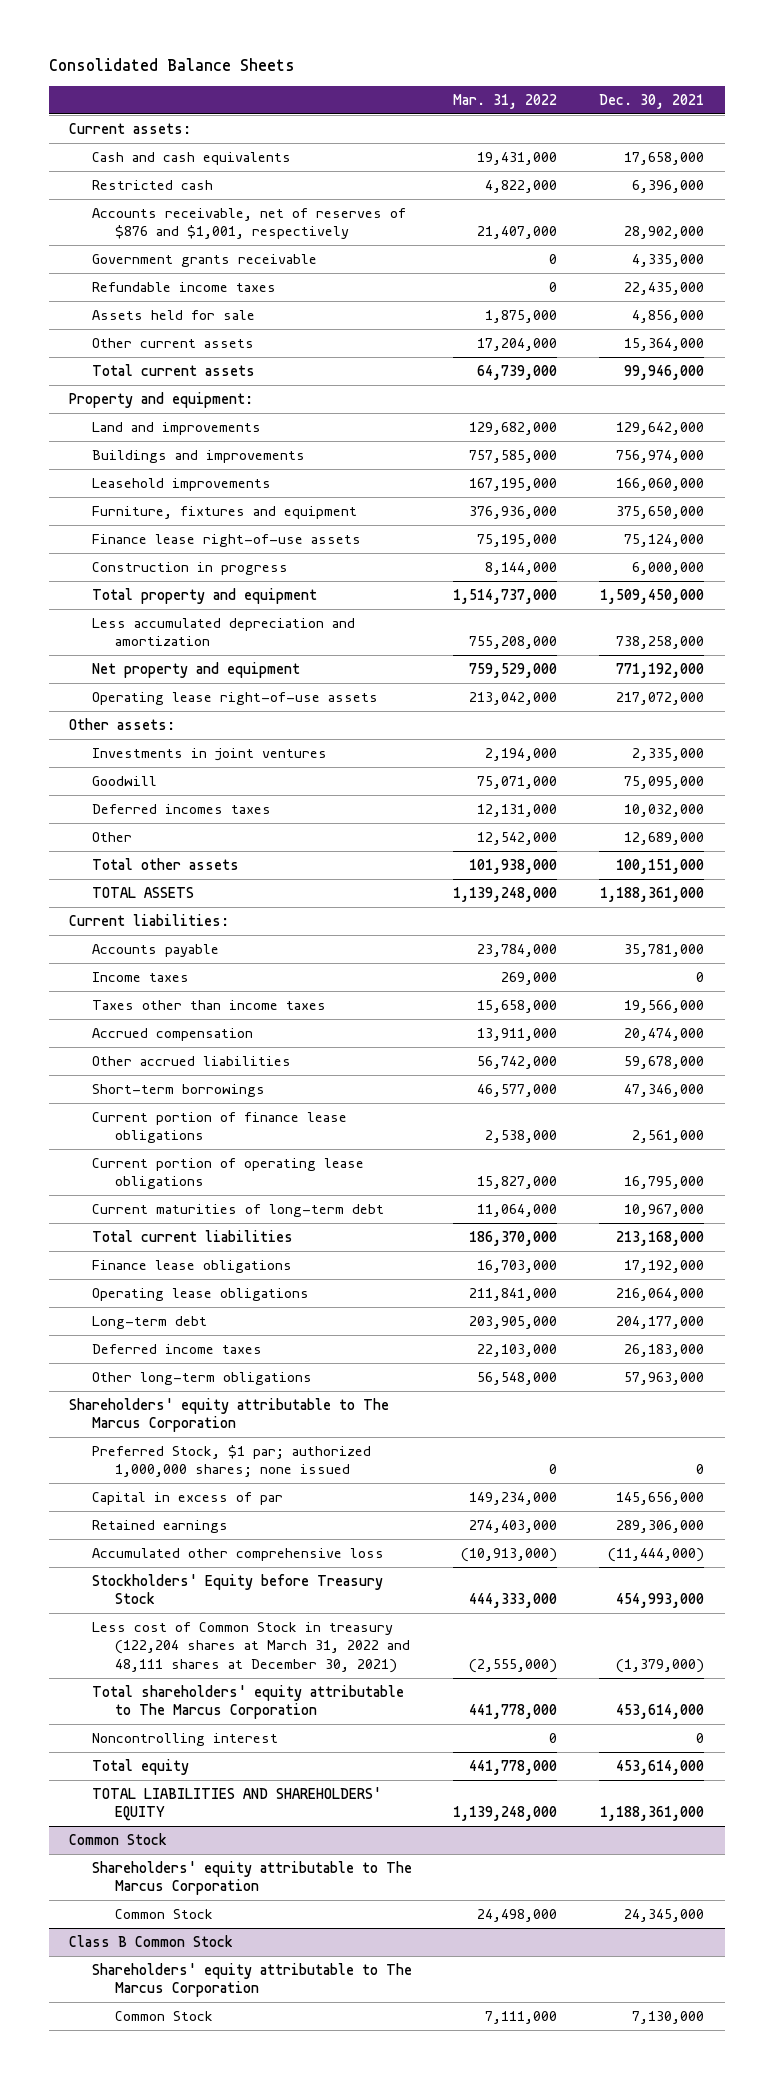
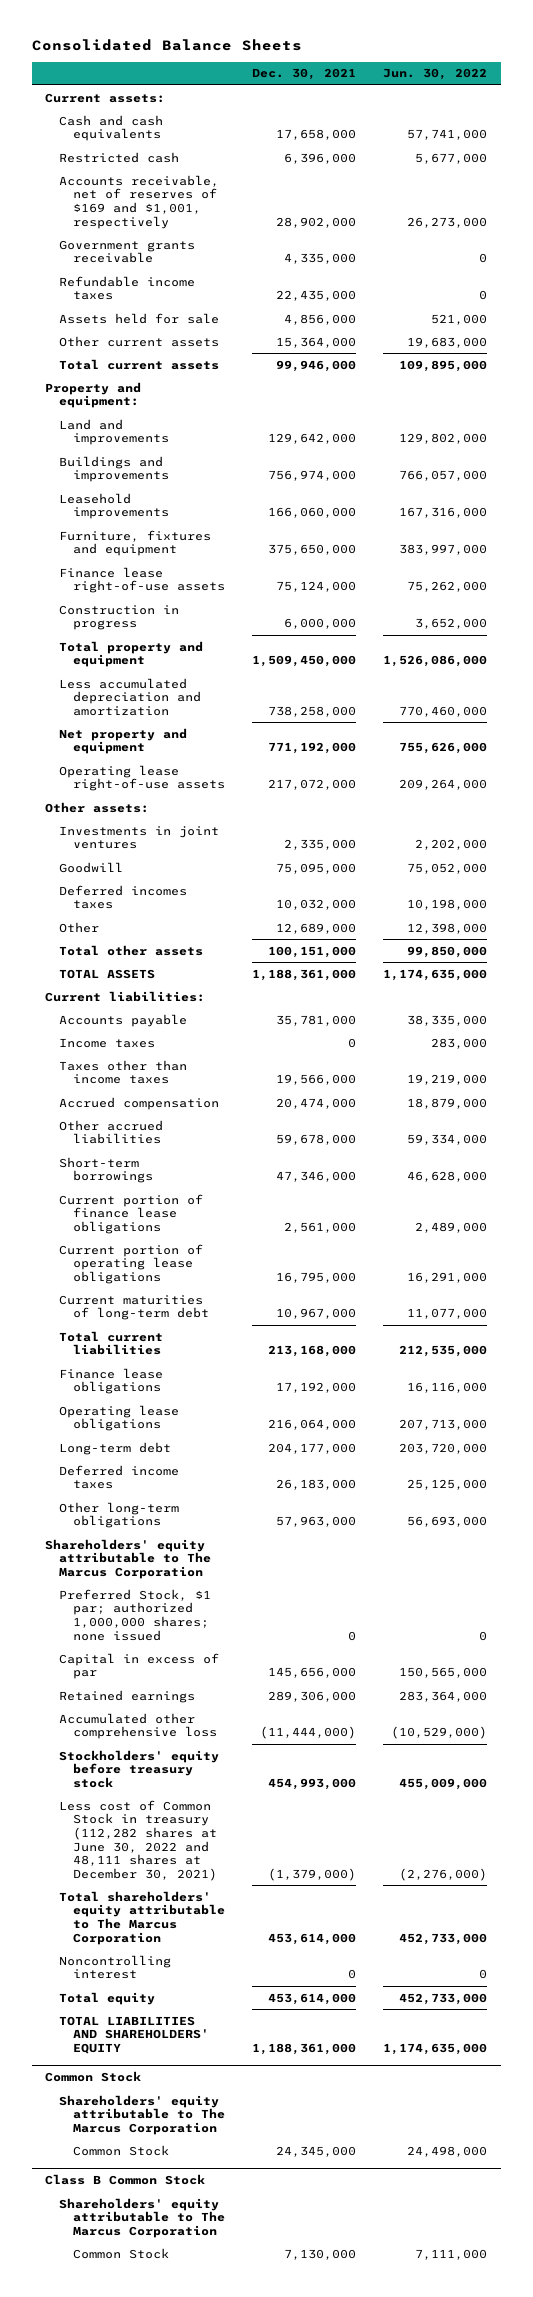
[453,93,558,109] Mar. 31, 2022 -> none
none -> [383,68,488,81] Jun. 30, 2022
[92,208,407,240] Accounts receivable, net of reserves of $876 and $1,001, respectively -> [59,174,220,229] Accounts receivable, net of reserves of $169 and $1,001, respectively
[92,1574,384,1605] Stockholders' Equity before Treasury Stock -> [59,1749,220,1788] Stockholders' equity before treasury stock
[92,1622,410,1673] Less cost of Common Stock in treasury (122,204 shares at March 31, 2022 and 48,111 shares at December 30, 2021) -> [59,1799,217,1881] Less cost of Common Stock in treasury (112,282 shares at June 30, 2022 and 48,111 shares at December 30, 2021)

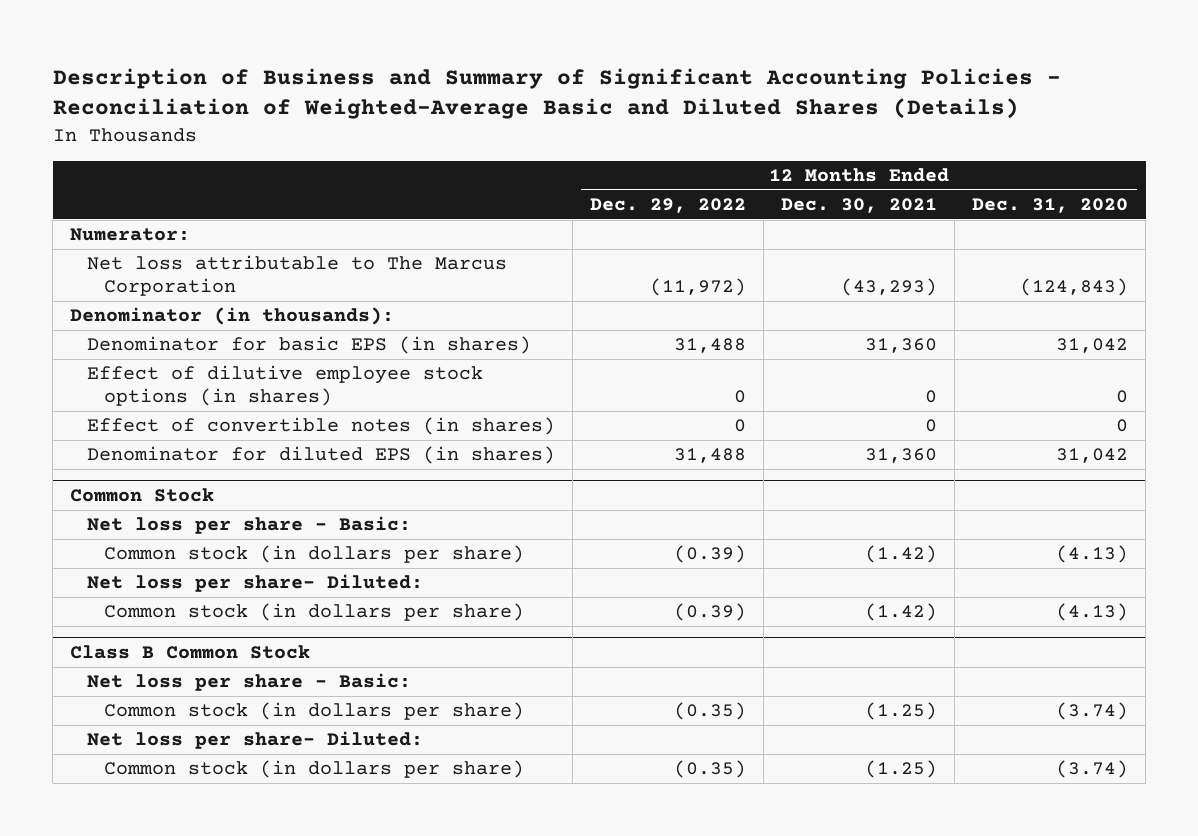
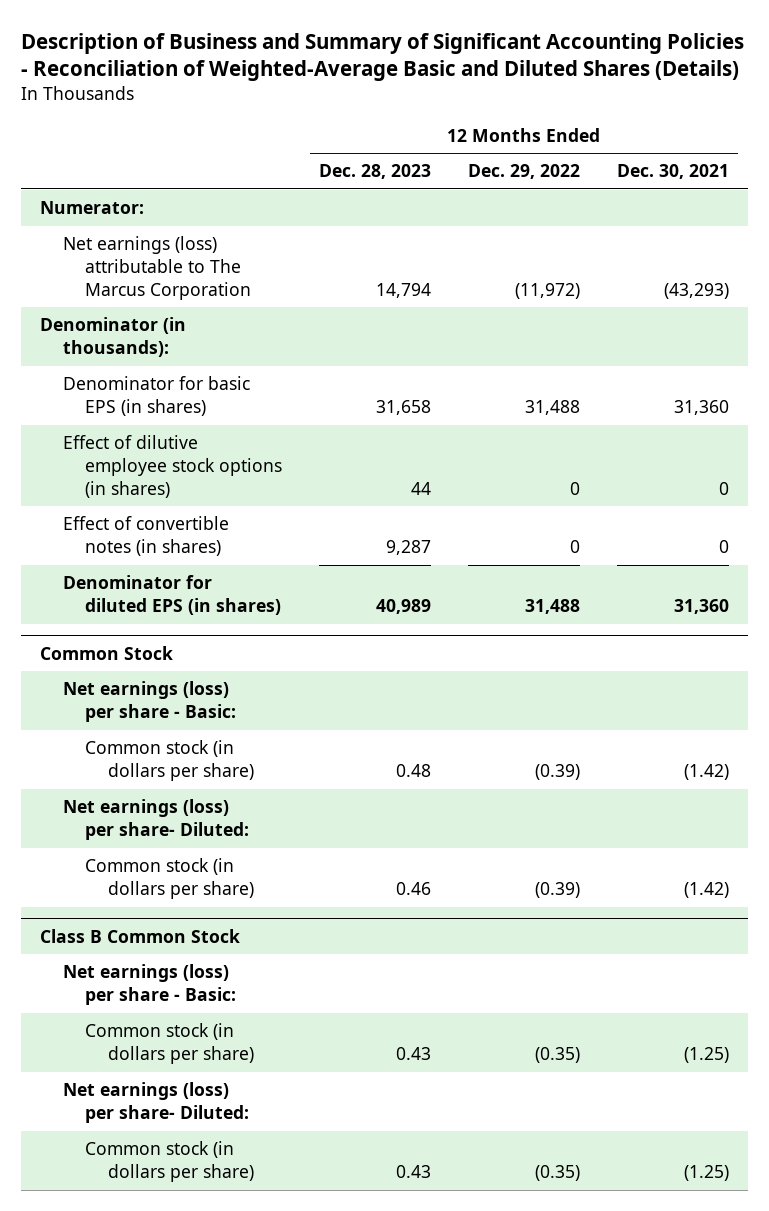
[972,198,1129,214] Dec. 31, 2020 -> none
none -> [319,164,432,180] Dec. 28, 2023
[87,255,508,297] Net loss attributable to The Marcus Corporation -> [62,236,252,300] Net earnings (loss) attributable to The Marcus Corporation
[87,516,412,535] Net loss per share - Basic: -> [62,681,237,723] Net earnings (loss) per share - Basic:
[87,574,424,593] Net loss per share- Diluted: -> [62,799,250,841] Net earnings (loss) per share- Diluted:
[87,673,412,692] Net loss per share - Basic: -> [62,964,237,1006] Net earnings (loss) per share - Basic:
[87,731,424,750] Net loss per share- Diluted: -> [62,1082,250,1124] Net earnings (loss) per share- Diluted:

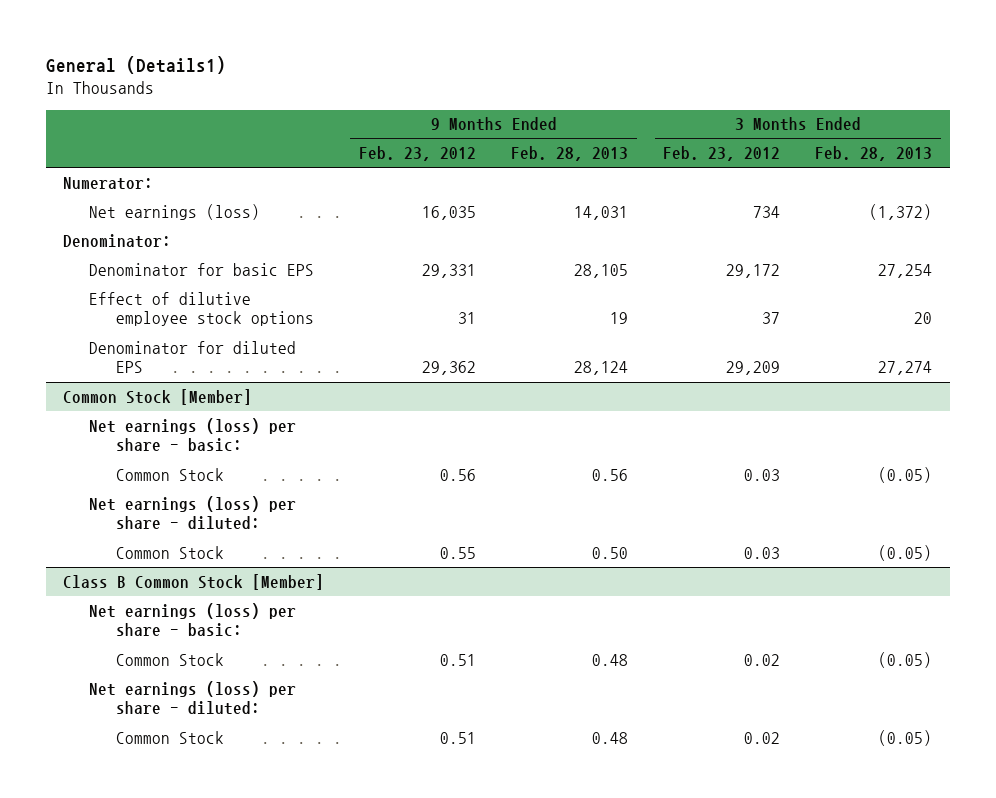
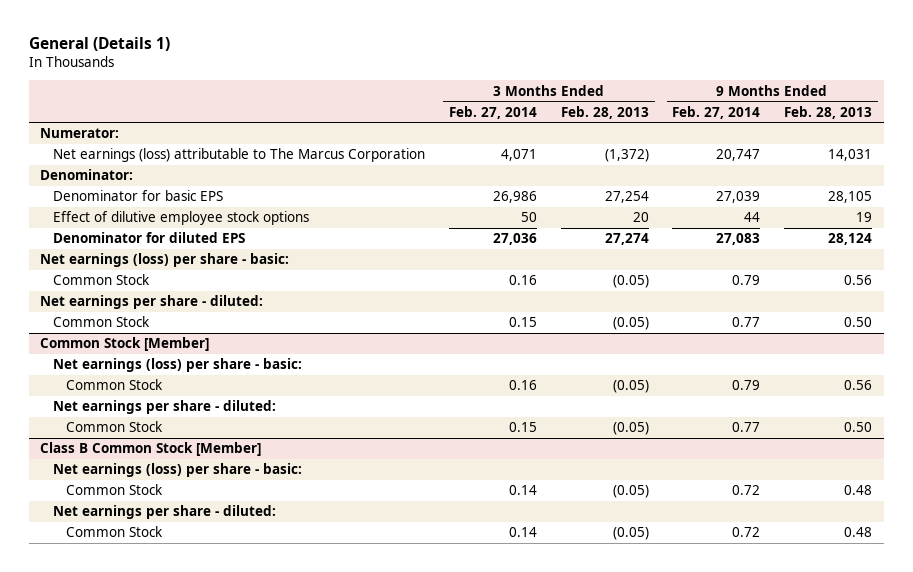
[45,56,226,75] General (Details1) -> [28,37,170,52] General (Details 1)
[359,145,477,161] Feb. 23, 2012 -> none
[663,145,781,161] Feb. 23, 2012 -> none
none -> [449,105,538,119] Feb. 27, 2014
none -> [672,105,761,119] Feb. 27, 2014
[89,203,261,220] Net earnings (loss) -> [53,148,426,163] Net earnings (loss) attributable to The Marcus Corporation
none -> [40,253,290,268] Net earnings (loss) per share - basic:
none -> [53,274,151,286] Common Stock
none -> [40,295,264,310] Net earnings per share - diluted:
none -> [53,316,151,328] Common Stock
[89,495,297,531] Net earnings (loss) per share - diluted: -> [53,400,277,415] Net earnings per share - diluted:
[89,680,297,716] Net earnings (loss) per share - diluted: -> [53,505,277,520] Net earnings per share - diluted:

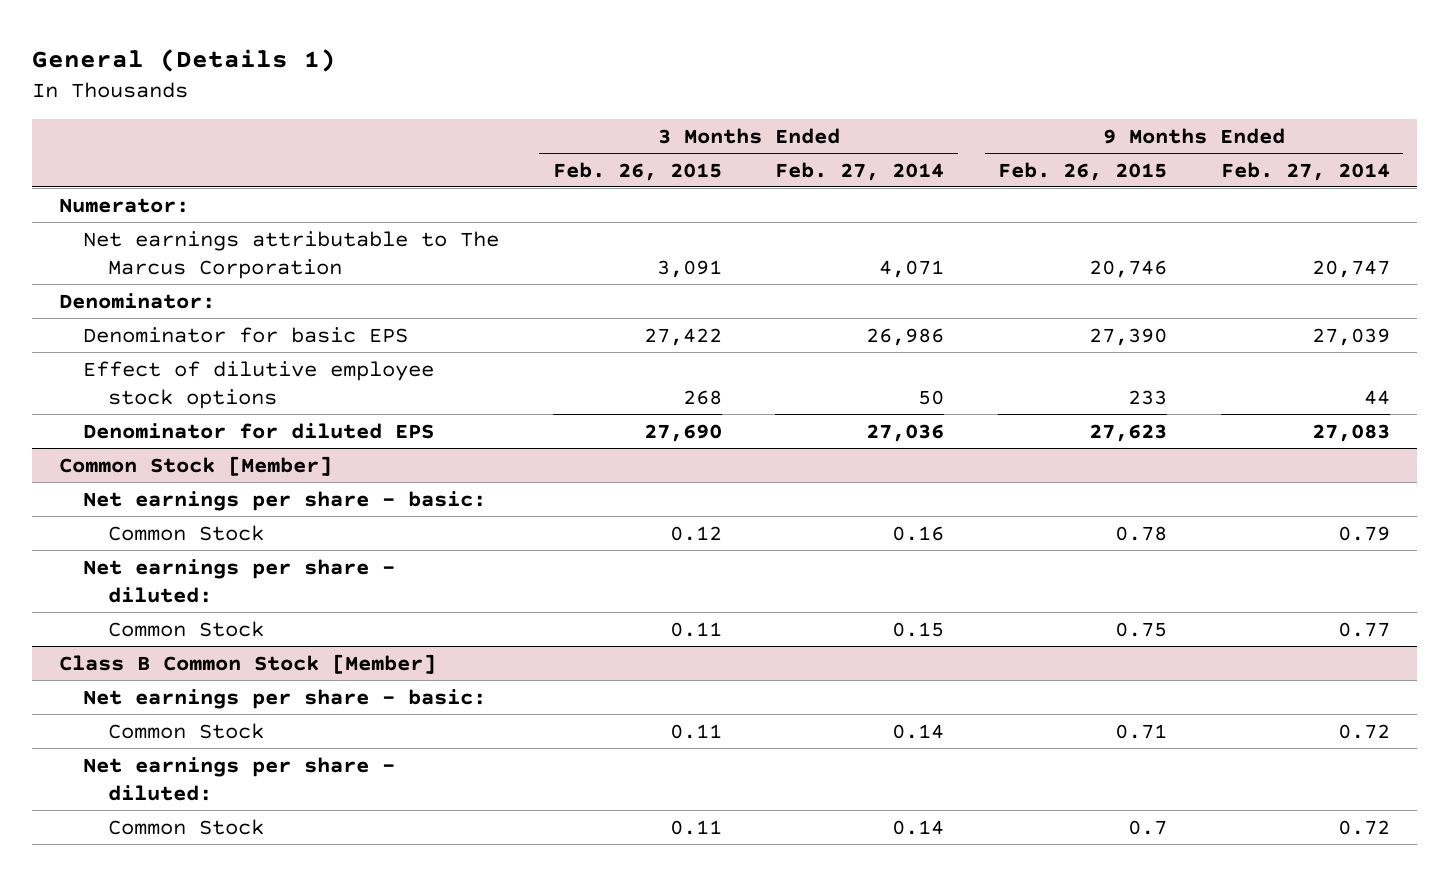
[560,105,649,119] Feb. 28, 2013 -> none
[784,105,873,119] Feb. 28, 2013 -> none
none -> [552,161,722,181] Feb. 26, 2015
none -> [998,161,1168,181] Feb. 26, 2015
[53,148,426,163] Net earnings (loss) attributable to The Marcus Corporation -> [83,230,500,279] Net earnings attributable to The Marcus Corporation
[40,253,290,268] Net earnings (loss) per share - basic: -> none
[53,274,151,286] Common Stock -> none
[40,295,264,310] Net earnings per share - diluted: -> none
[53,316,151,328] Common Stock -> none
[53,358,303,373] Net earnings (loss) per share - basic: -> [83,490,487,511] Net earnings per share - basic:
[53,463,303,478] Net earnings (loss) per share - basic: -> [83,688,487,709] Net earnings per share - basic:

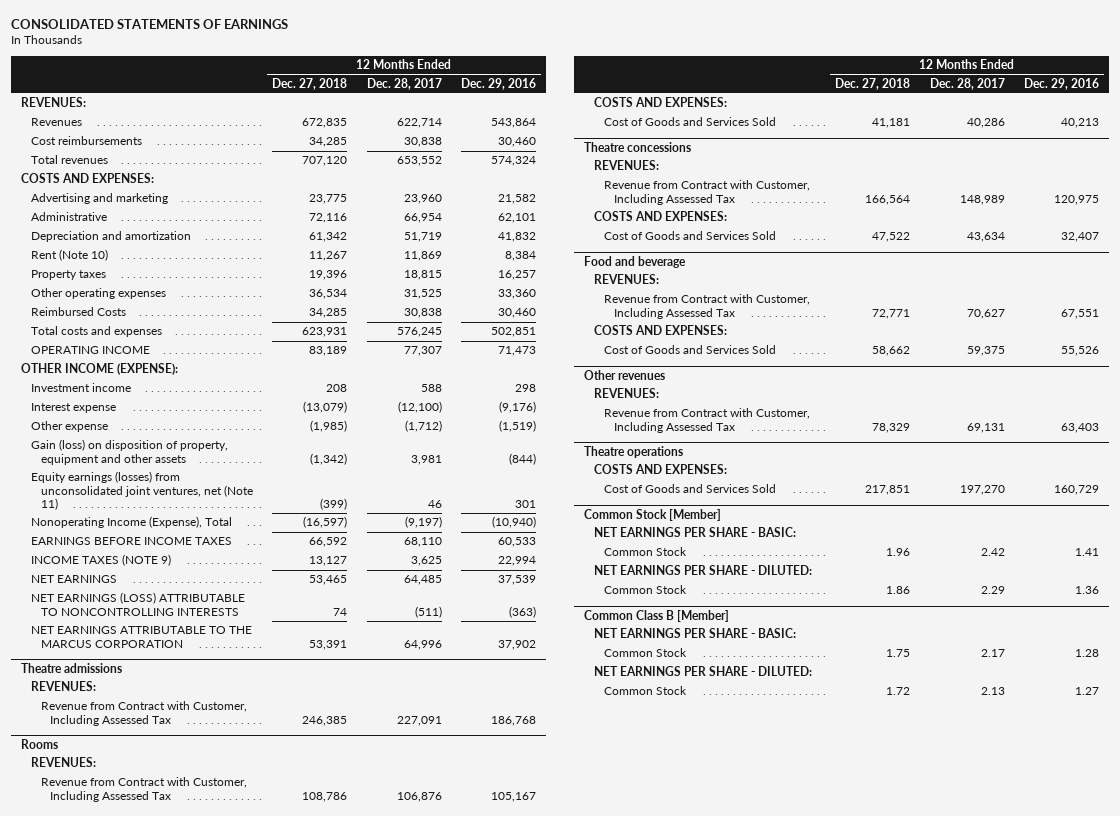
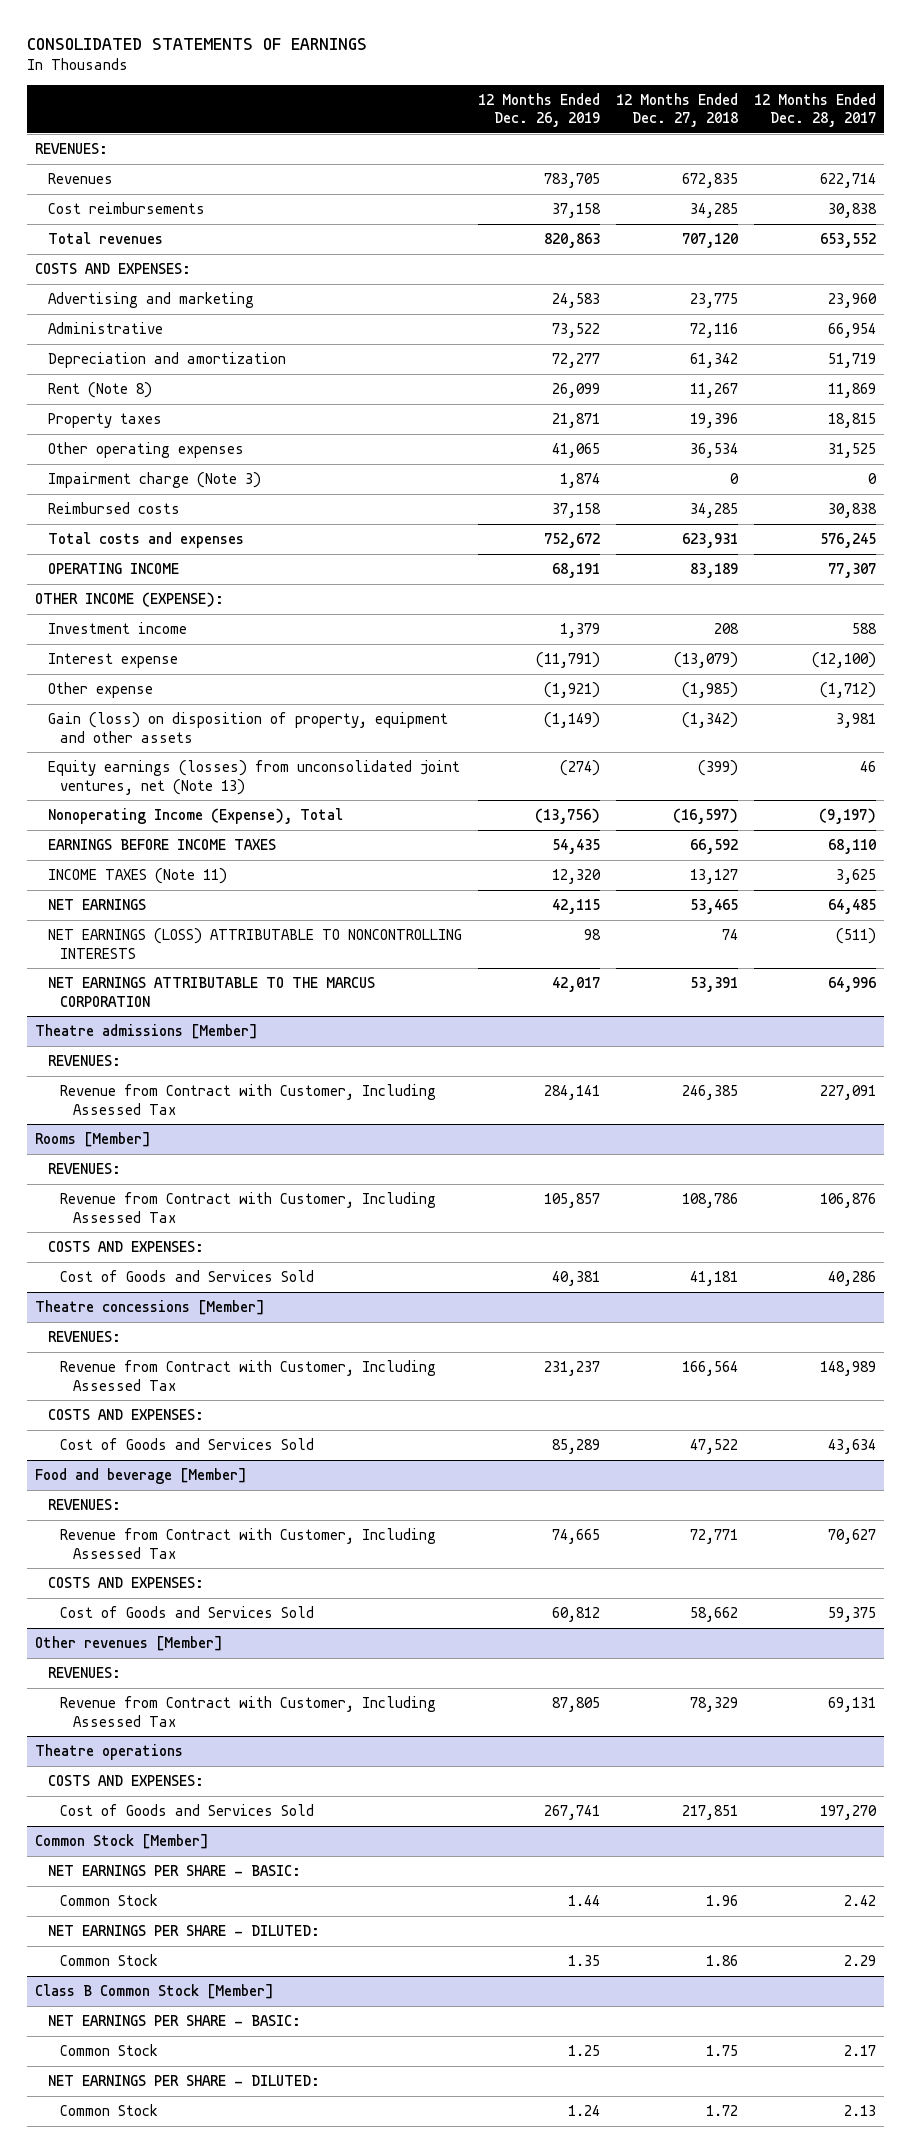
[461,77,537,90] Dec. 29, 2016 -> none
none -> [477,92,600,128] 12 Months Ended Dec. 26, 2019
[30,249,108,262] Rent (Note 10) -> [47,381,152,398] Rent (Note 8)
none -> [47,471,261,488] Impairment charge (Note 3)
[30,307,126,317] Reimbursed Costs -> [47,501,180,514] Reimbursed costs
[30,471,253,511] Equity earnings (losses) from unconsolidated joint ventures, net (Note 11) -> [47,759,460,795] Equity earnings (losses) from unconsolidated joint ventures, net (Note 13)
[30,554,171,567] INCOME TAXES (NOTE 9) -> [47,867,227,884] INCOME TAXES (Note 11)
[20,663,122,674] Theatre admissions -> [34,1023,258,1039] Theatre admissions [Member]
[20,739,58,750] Rooms -> [34,1131,151,1147] Rooms [Member]
[583,142,691,153] Theatre concessions -> [34,1299,265,1315] Theatre concessions [Member]
[583,256,686,269] Food and beverage -> [34,1467,247,1484] Food and beverage [Member]
[583,370,665,381] Other revenues -> [34,1635,223,1651] Other revenues [Member]
[583,610,729,623] Common Class B [Member] -> [34,1983,274,1999] Class B Common Stock [Member]

